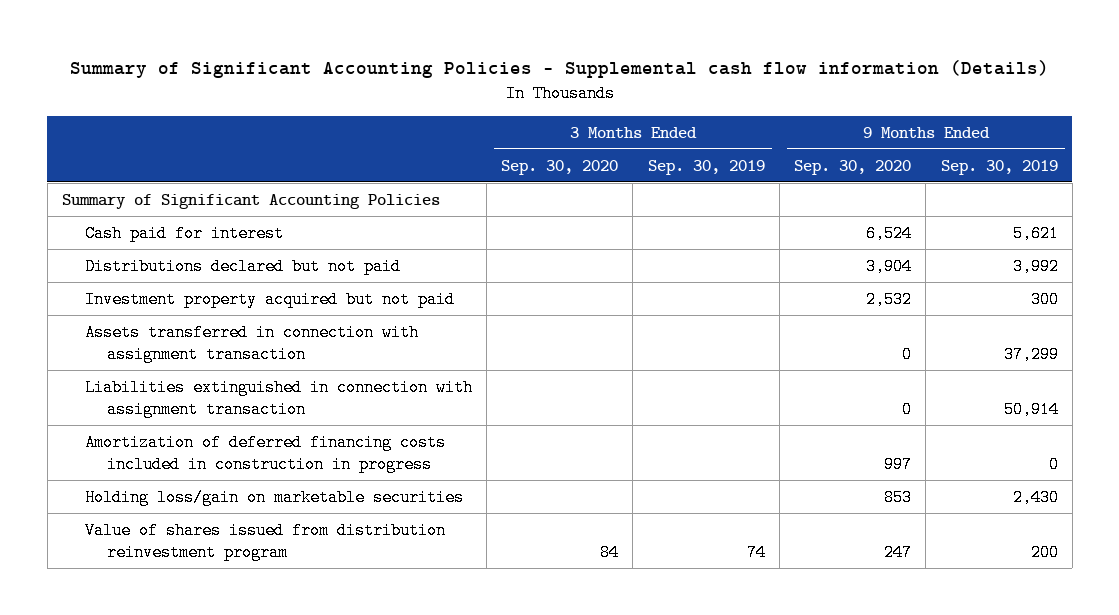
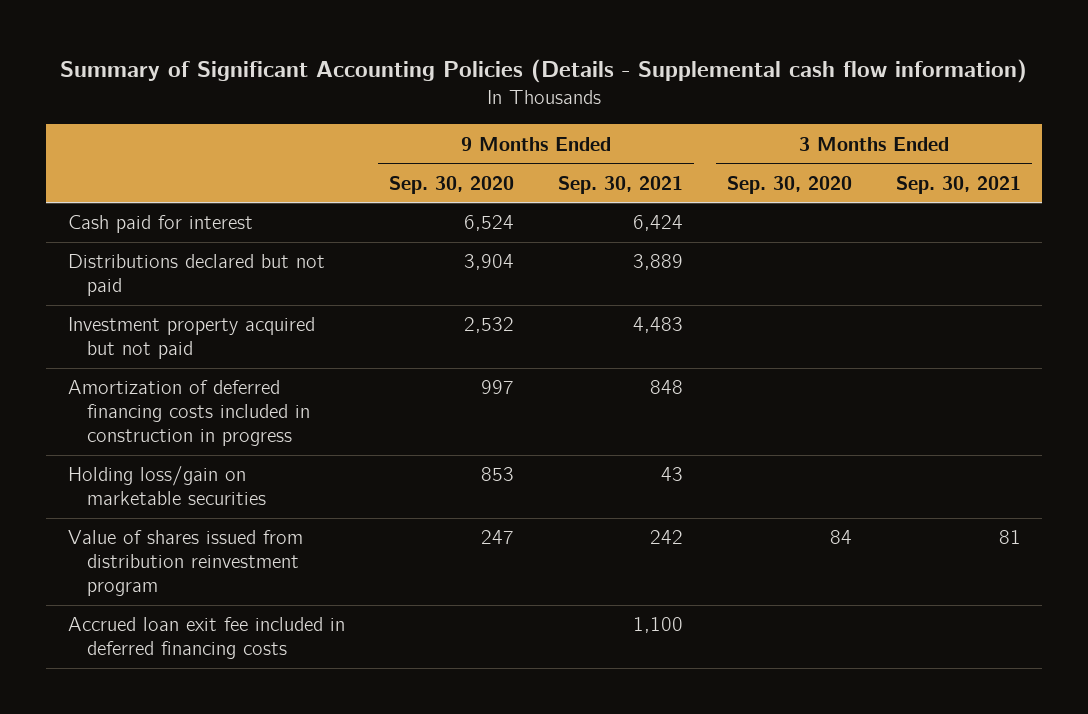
[69,60,1049,79] Summary of Significant Accounting Policies - Supplemental cash flow information (Details) -> [60,59,1028,84] Summary of Significant Accounting Policies (Details - Supplemental cash flow information)
[647,159,765,175] Sep. 30, 2019 -> none
[940,159,1058,175] Sep. 30, 2019 -> none
none -> [557,175,683,194] Sep. 30, 2021
none -> [895,175,1021,194] Sep. 30, 2021
[61,193,440,209] Summary of Significant Accounting Policies -> none
[84,323,419,363] Assets transferred in connection with assignment transaction -> none
[84,378,473,418] Liabilities extinguished in connection with assignment transaction -> none
none -> [67,617,345,660] Accrued loan exit fee included in deferred financing costs

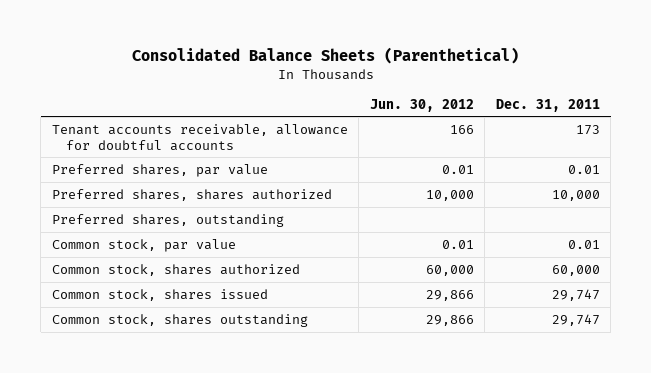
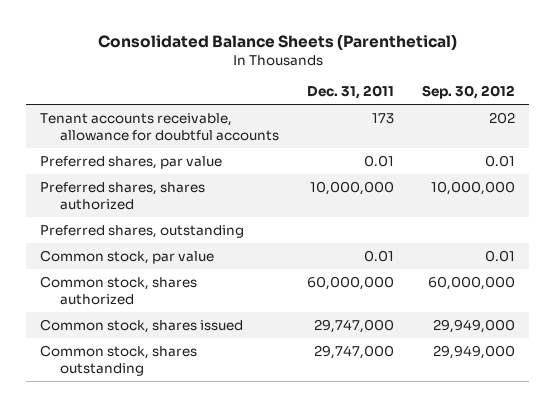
[369,98,474,112] Jun. 30, 2012 -> none
none -> [422,85,516,100] Sep. 30, 2012
[551,189,600,201] 10,000 -> [309,181,394,196] 10,000,000
[551,264,600,276] 60,000 -> [306,276,394,291] 60,000,000
[551,288,600,301] 29,747 -> [313,319,394,334] 29,747,000
[551,313,600,326] 29,747 -> [313,345,394,360] 29,747,000

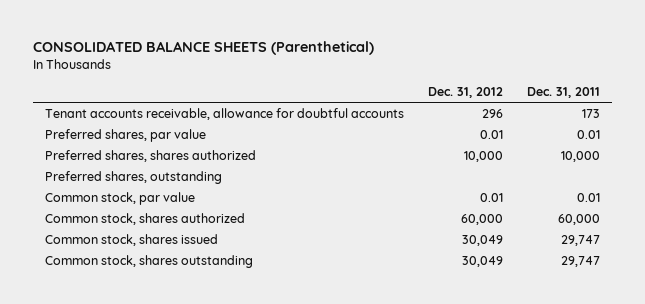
[97,33,457,50] Consolidated Balance Sheets (Parenthetical) -> [32,40,374,55] CONSOLIDATED BALANCE SHEETS (Parenthetical)
[422,85,516,100] Sep. 30, 2012 -> none
none -> [427,87,503,99] Dec. 31, 2012
[309,181,394,196] 10,000,000 -> [561,150,601,162] 10,000
[306,276,394,291] 60,000,000 -> [558,213,601,225] 60,000
[313,319,394,334] 29,747,000 -> [561,234,601,246] 29,747
[313,345,394,360] 29,747,000 -> [561,255,601,267] 29,747

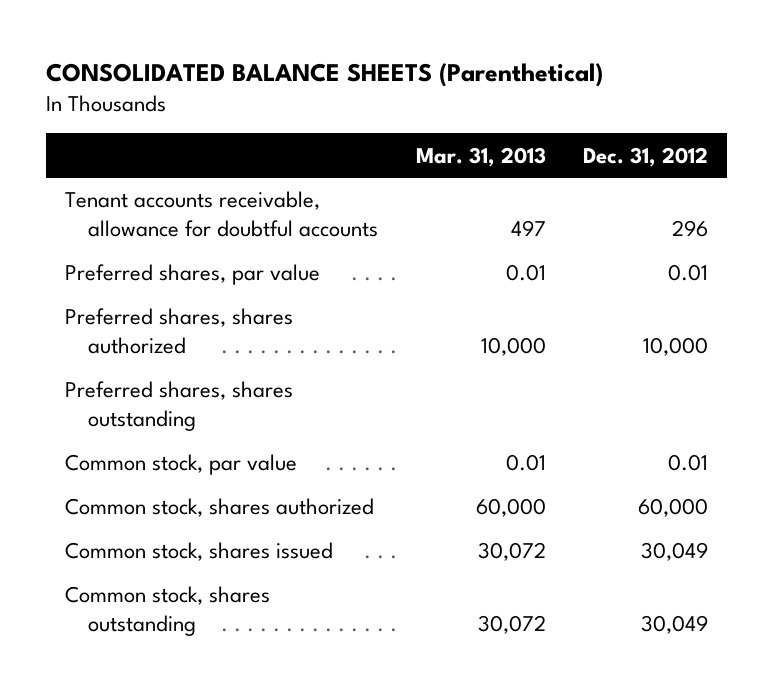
[527,87,601,99] Dec. 31, 2011 -> none
none -> [415,146,546,167] Mar. 31, 2013
[44,170,222,184] Preferred shares, outstanding -> [64,381,293,432] Preferred shares, shares outstanding

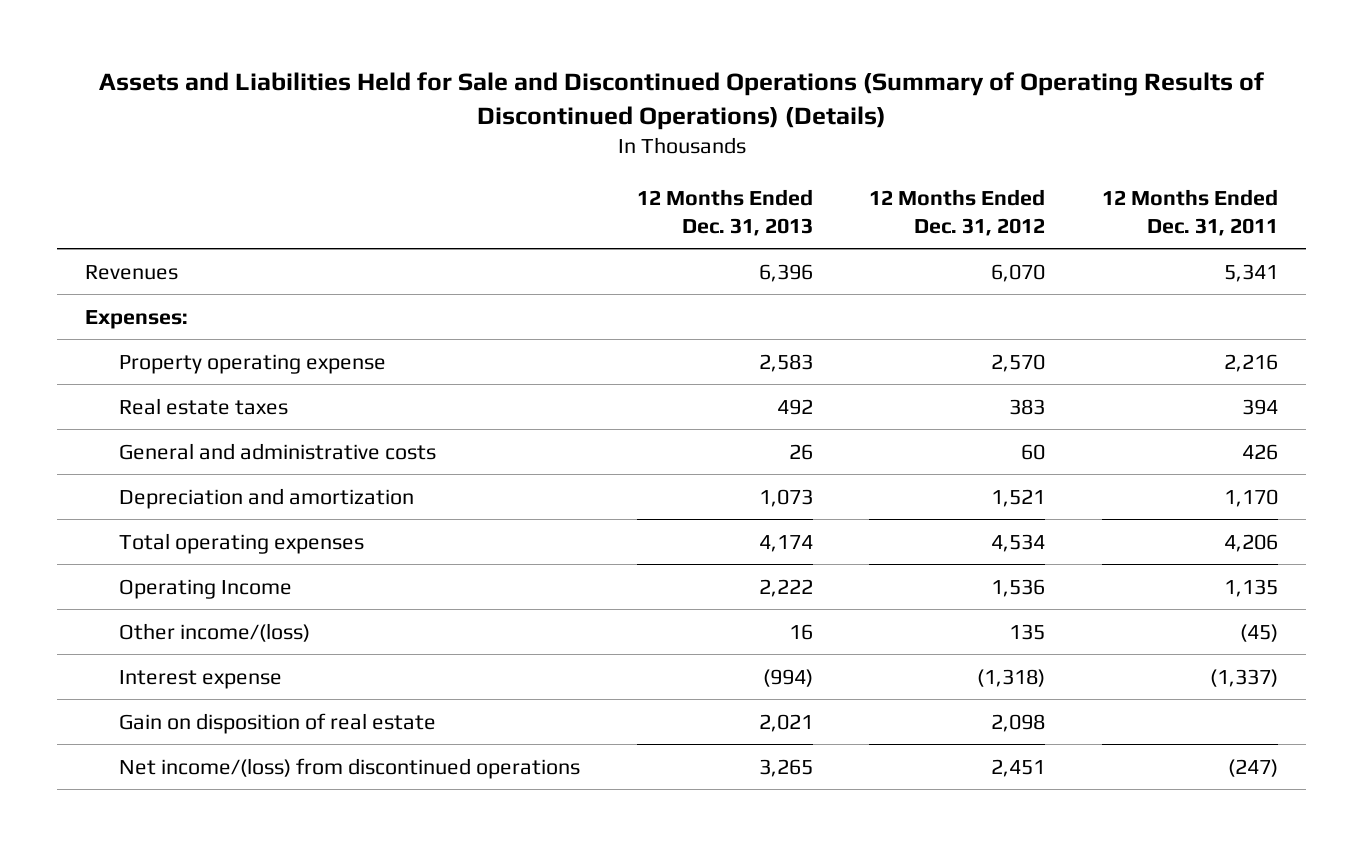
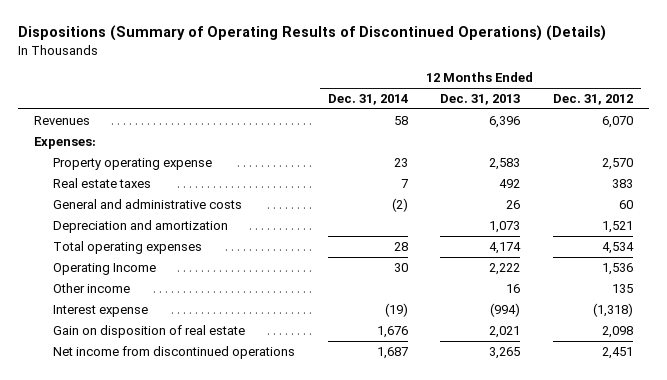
[98,72,1264,131] Assets and Liabilities Held for Sale and Discontinued Operations (Summary of Operating Results of Discontinued Operations) (Details) -> [17,25,606,42] Dispositions (Summary of Operating Results of Discontinued Operations) (Details)
[1102,188,1279,236] 12 Months Ended Dec. 31, 2011 -> none
none -> [327,94,408,106] Dec. 31, 2014
[119,622,311,642] Other income/(loss) -> [53,282,131,293] Other income
[119,757,581,779] Net income/(loss) from discontinued operations -> [53,345,296,359] Net income from discontinued operations

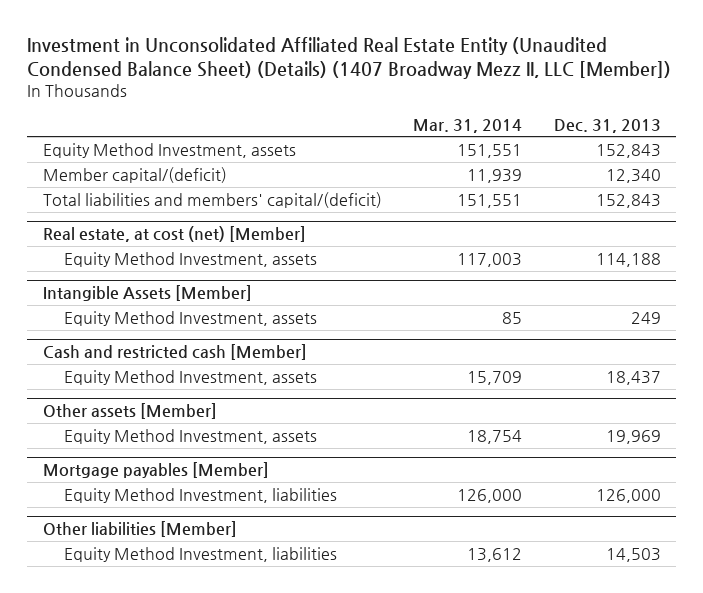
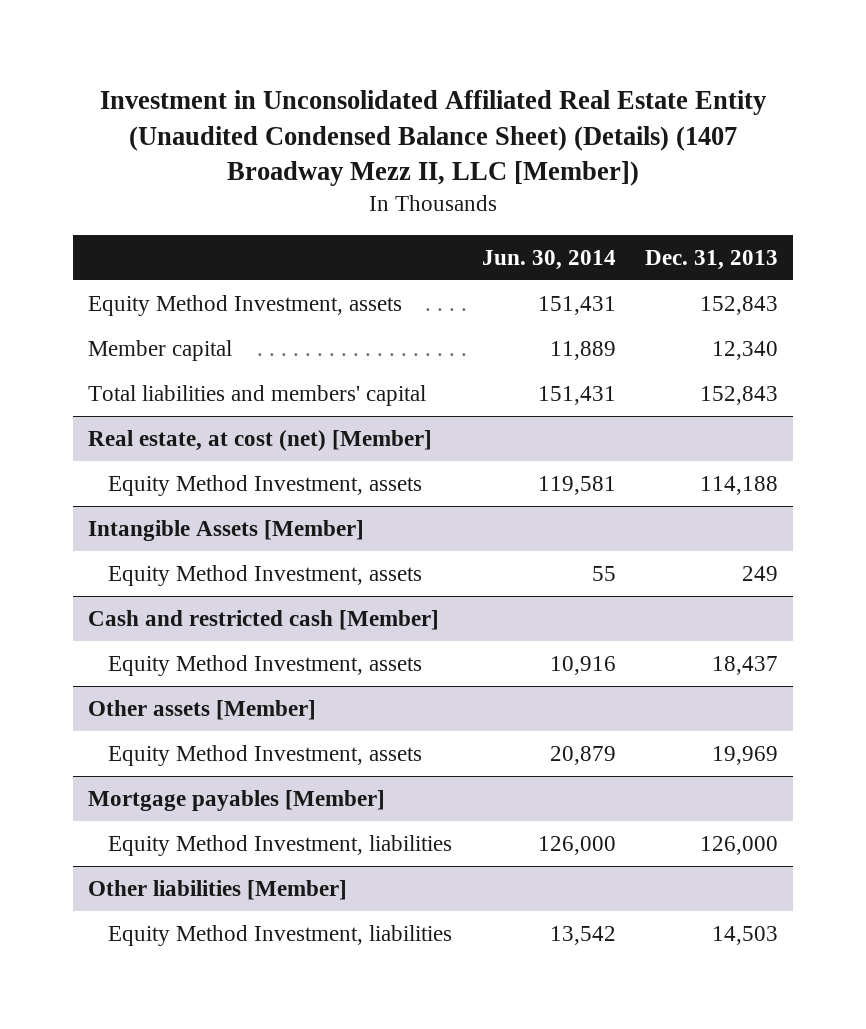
[413,118,523,133] Mar. 31, 2014 -> none
none -> [481,249,616,270] Jun. 30, 2014
[42,166,227,183] Member capital/(deficit) -> [87,340,232,362] Member capital
[42,191,382,208] Total liabilities and members' capital/(deficit) -> [87,385,426,407] Total liabilities and members' capital

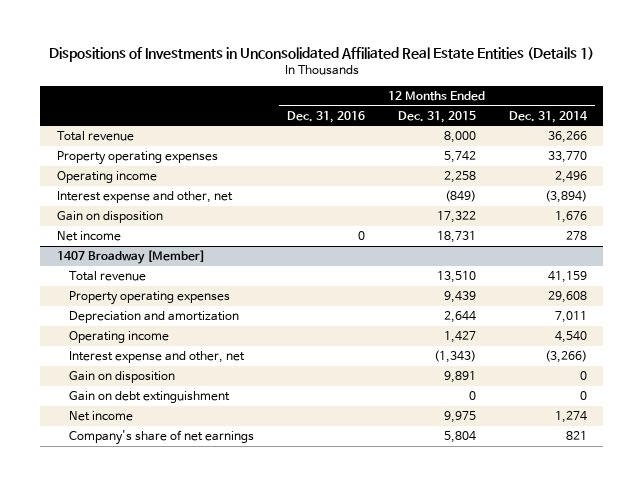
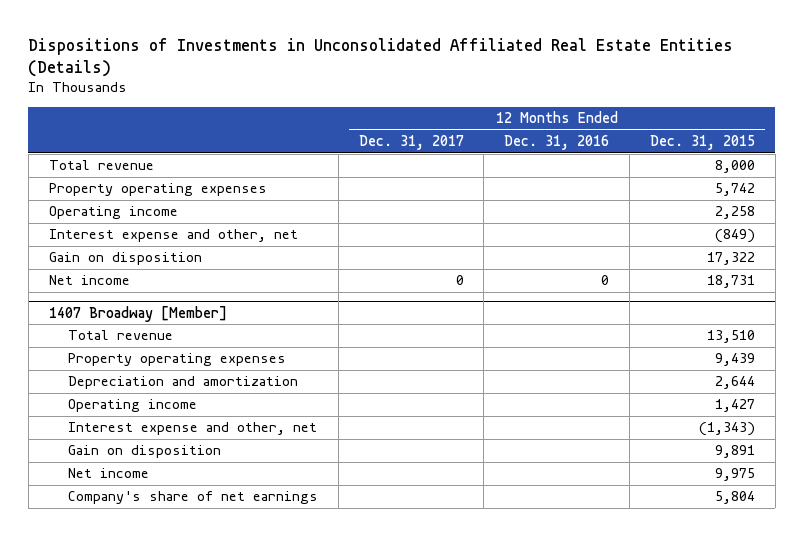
[48,47,594,63] Dispositions of Investments in Unconsolidated Affiliated Real Estate Entities (Details 1) -> [28,37,734,77] Dispositions of Investments in Unconsolidated Affiliated Real Estate Entities (Details)
[508,110,588,123] Dec. 31, 2014 -> none
none -> [358,135,464,151] Dec. 31, 2017
[68,391,230,404] Gain on debt extinguishment -> none

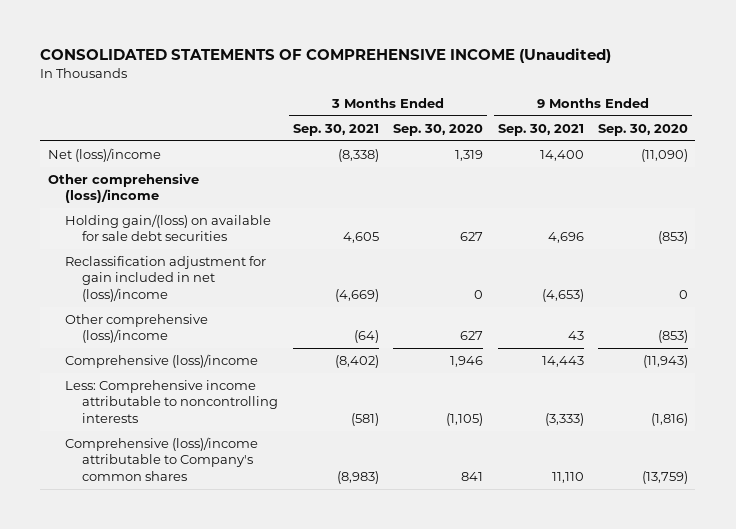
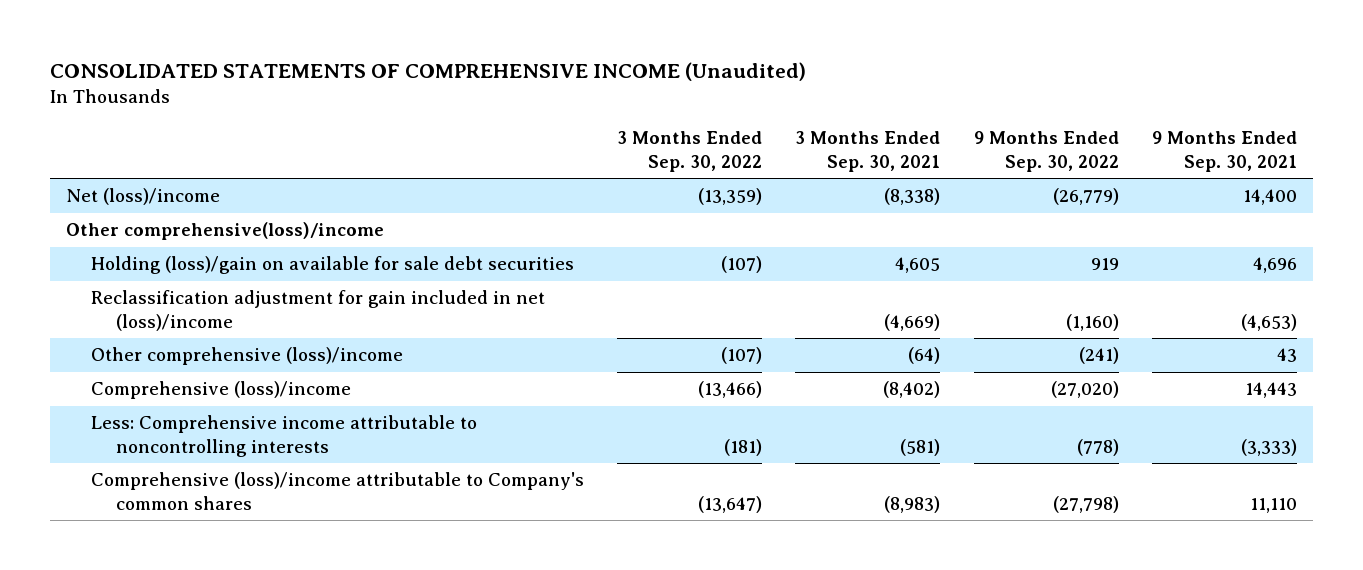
[393,123,484,136] Sep. 30, 2020 -> none
[598,123,689,136] Sep. 30, 2020 -> none
none -> [617,131,763,172] 3 Months Ended Sep. 30, 2022
none -> [973,131,1119,172] 9 Months Ended Sep. 30, 2022
[47,173,199,204] Other comprehensive (loss)/income -> [66,222,385,241] Other comprehensive(loss)/income
[65,214,272,242] Holding gain/(loss) on available for sale debt securities -> [91,256,575,275] Holding (loss)/gain on available for sale debt securities

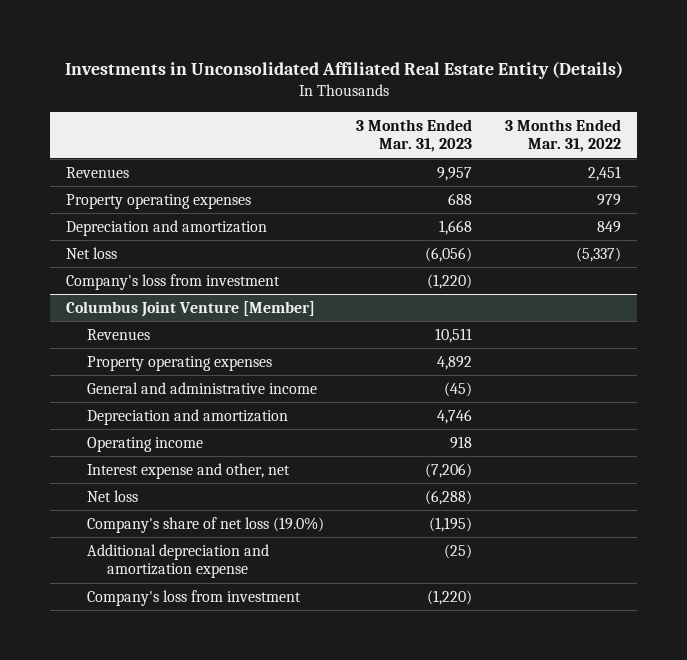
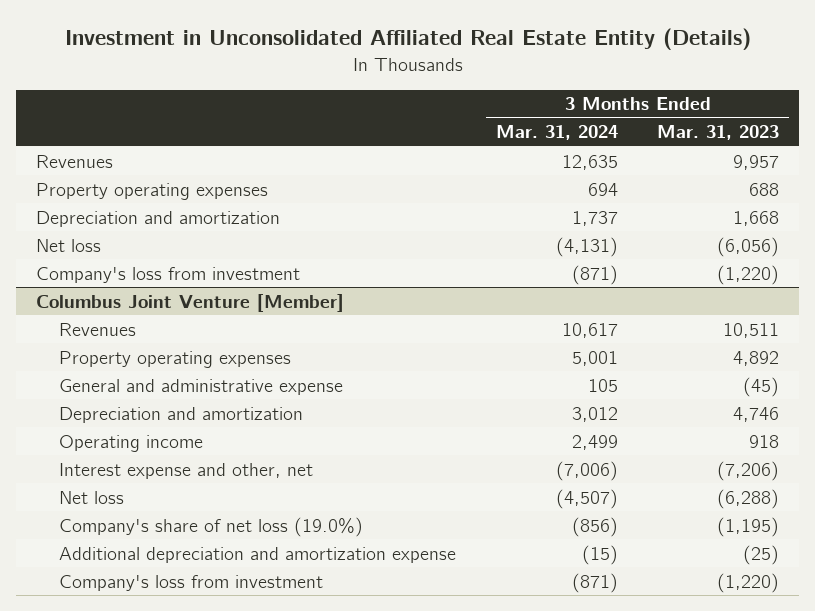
[64,60,623,79] Investments in Unconsolidated Affiliated Real Estate Entity (Details) -> [64,28,751,51] Investment in Unconsolidated Affiliated Real Estate Entity (Details)
[504,119,621,153] 3 Months Ended Mar. 31, 2022 -> none
none -> [495,125,618,141] Mar. 31, 2024
[86,382,317,395] General and administrative income -> [58,378,343,395] General and administrative expense

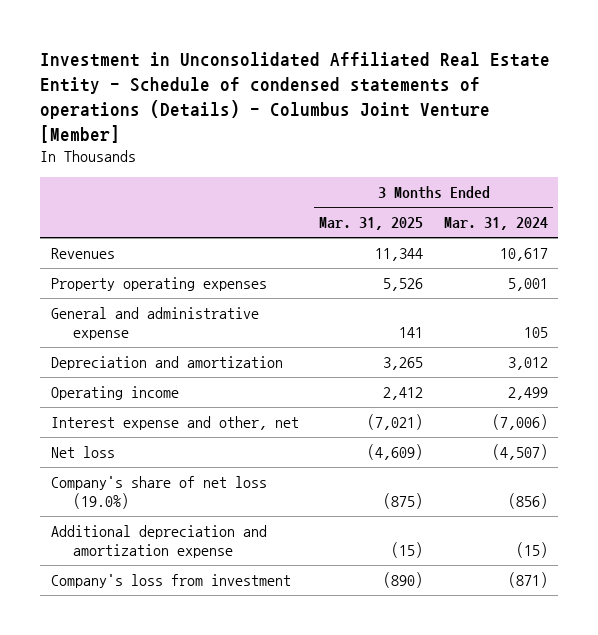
[64,28,751,51] Investment in Unconsolidated Affiliated Real Estate Entity (Details) -> [40,52,551,143] Investment in Unconsolidated Affiliated Real Estate Entity - Schedule of condensed statements of operations (Details) - Columbus Joint Venture [Member]
[657,125,780,141] Mar. 31, 2023 -> none
none -> [319,217,424,231] Mar. 31, 2025
[35,154,113,168] Revenues -> none
[35,182,268,200] Property operating expenses -> none
[35,210,280,227] Depreciation and amortization -> none
[35,238,101,252] Net loss -> none
[35,266,300,283] Company's loss from investment -> none
[35,293,344,312] Columbus Joint Venture [Member] -> none

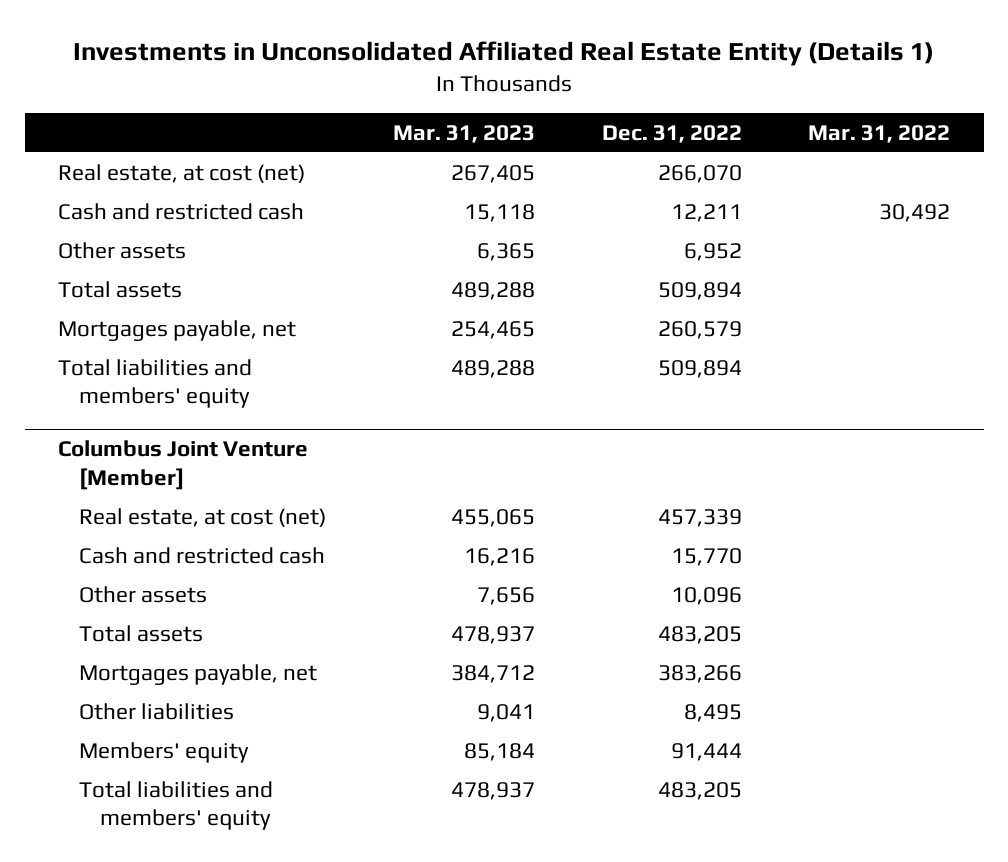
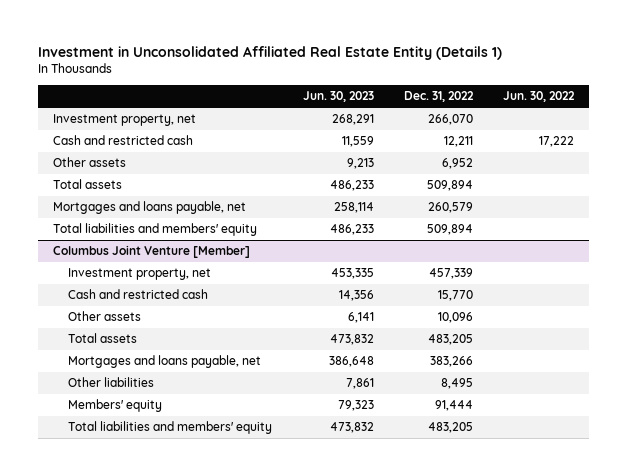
[73,40,935,66] Investments in Unconsolidated Affiliated Real Estate Entity (Details 1) -> [37,45,502,60] Investment in Unconsolidated Affiliated Real Estate Entity (Details 1)
[392,124,535,143] Mar. 31, 2023 -> none
[808,124,951,143] Mar. 31, 2022 -> none
none -> [302,91,374,103] Jun. 30, 2023
none -> [502,91,575,103] Jun. 30, 2022
[58,163,306,183] Real estate, at cost (net) -> [52,114,196,127] Investment property, net
[58,319,297,341] Mortgages payable, net -> [52,201,246,215] Mortgages and loans payable, net
[79,507,327,527] Real estate, at cost (net) -> [68,268,212,281] Investment property, net
[79,663,318,685] Mortgages payable, net -> [68,355,262,369] Mortgages and loans payable, net

